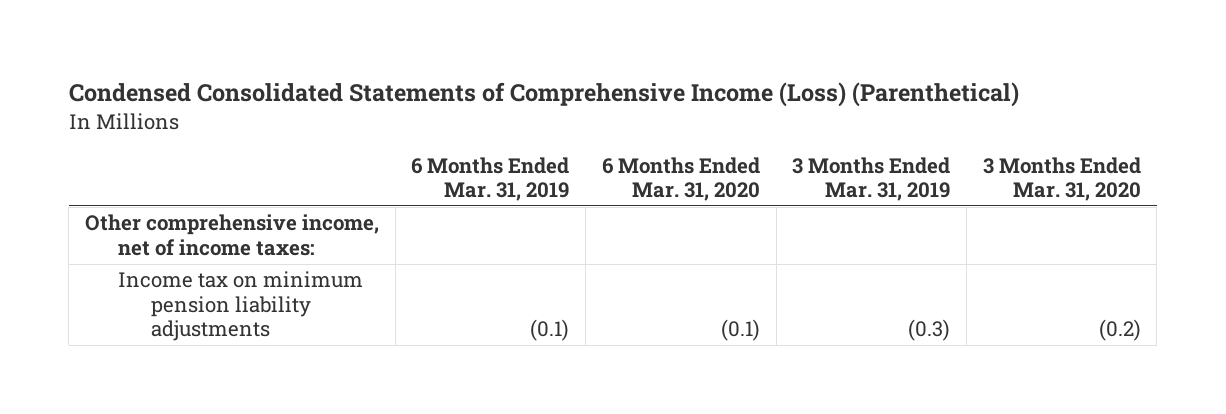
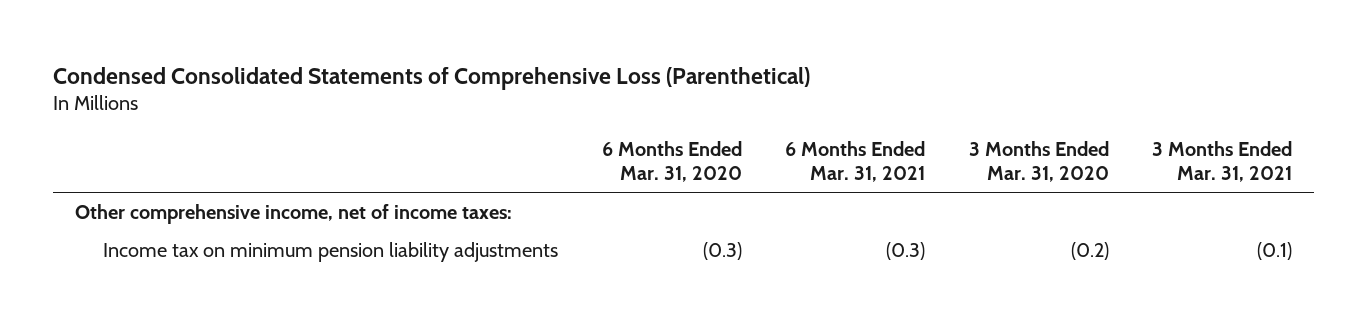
[68,81,1019,107] Condensed Consolidated Statements of Comprehensive Income (Loss) (Parenthetical) -> [52,66,810,90] Condensed Consolidated Statements of Comprehensive Loss (Parenthetical)
[411,156,570,202] 6 Months Ended Mar. 31, 2019 -> none
[792,156,951,202] 3 Months Ended Mar. 31, 2019 -> none
none -> [785,141,926,182] 6 Months Ended Mar. 31, 2021
none -> [1152,141,1293,182] 3 Months Ended Mar. 31, 2021
[720,319,760,342] (0.1) -> [702,241,742,260] (0.3)

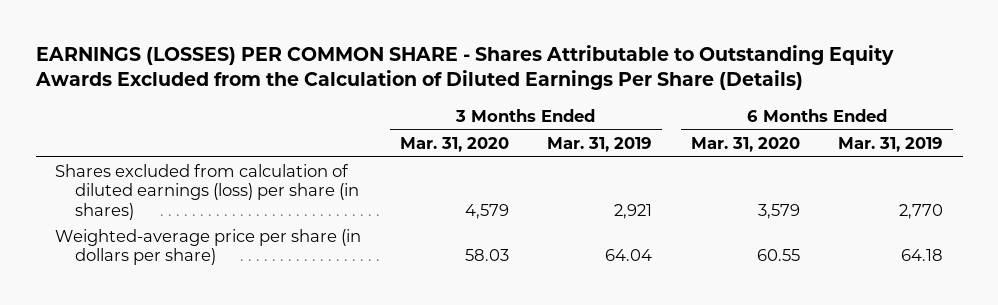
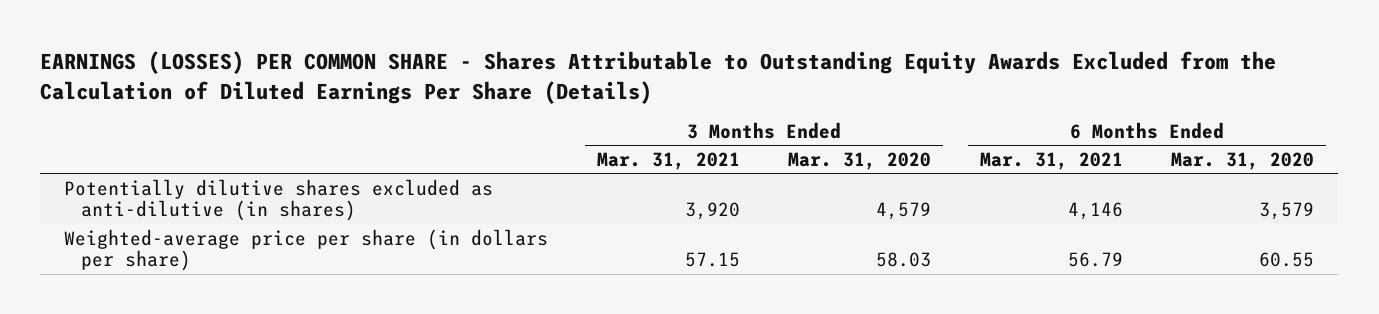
[547,136,653,152] Mar. 31, 2019 -> none
[838,136,944,152] Mar. 31, 2019 -> none
none -> [596,151,740,170] Mar. 31, 2021
none -> [979,151,1123,170] Mar. 31, 2021
[55,164,359,220] Shares excluded from calculation of diluted earnings (loss) per share (in shares) -> [64,178,494,222] Potentially dilutive shares excluded as anti-dilutive (in shares)

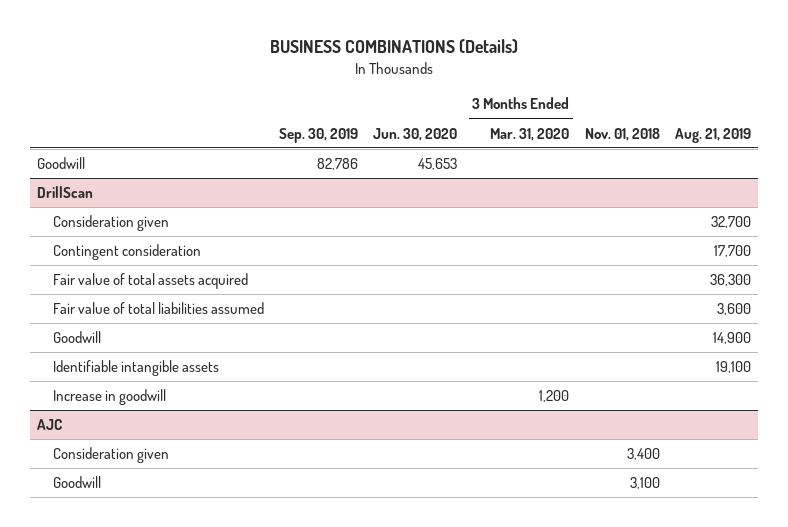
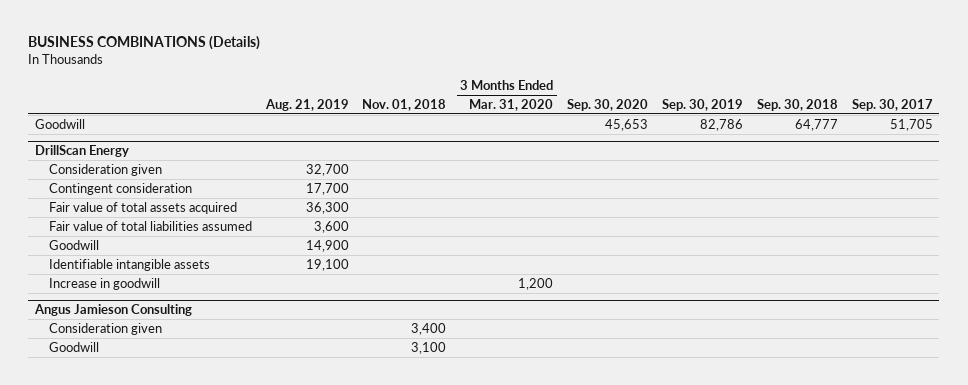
[373,127,458,141] Jun. 30, 2020 -> none
none -> [567,98,649,111] Sep. 30, 2020
none -> [756,98,838,111] Sep. 30, 2018
none -> [851,98,933,111] Sep. 30, 2017
[37,186,94,199] DrillScan -> [35,145,130,158] DrillScan Energy
[37,419,63,431] AJC -> [34,304,193,317] Angus Jamieson Consulting

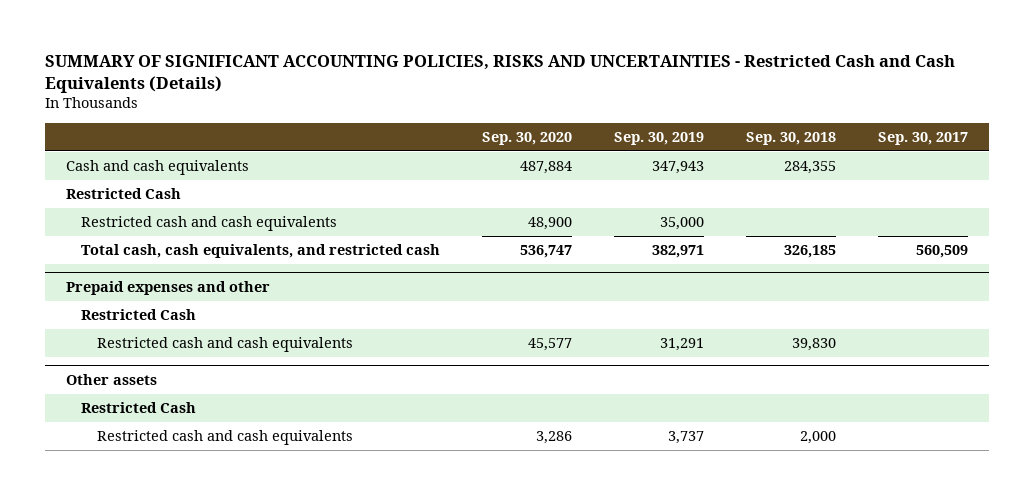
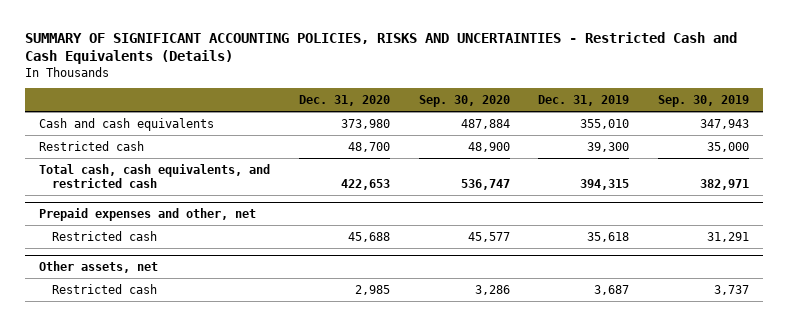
[746,131,837,145] Sep. 30, 2018 -> none
[878,131,969,145] Sep. 30, 2017 -> none
none -> [299,94,391,106] Dec. 31, 2020
none -> [538,94,630,106] Dec. 31, 2019
[65,188,181,200] Restricted Cash -> none
[81,216,338,232] Restricted cash and cash equivalents -> [39,140,145,151] Restricted cash
[81,309,197,321] Restricted Cash -> none
[81,402,197,414] Restricted Cash -> none
[65,281,270,296] Prepaid expenses and other -> [39,207,257,221] Prepaid expenses and other, net
[97,337,354,353] Restricted cash and cash equivalents -> [52,230,158,241] Restricted cash
[65,374,157,386] Other assets -> [39,260,159,273] Other assets, net
[97,430,354,446] Restricted cash and cash equivalents -> [52,283,158,294] Restricted cash

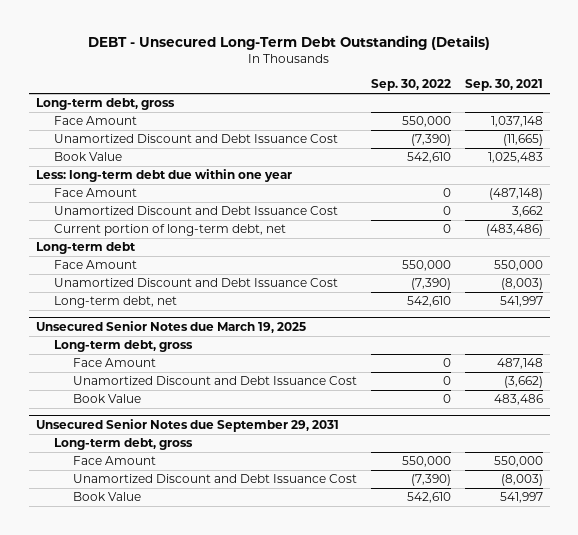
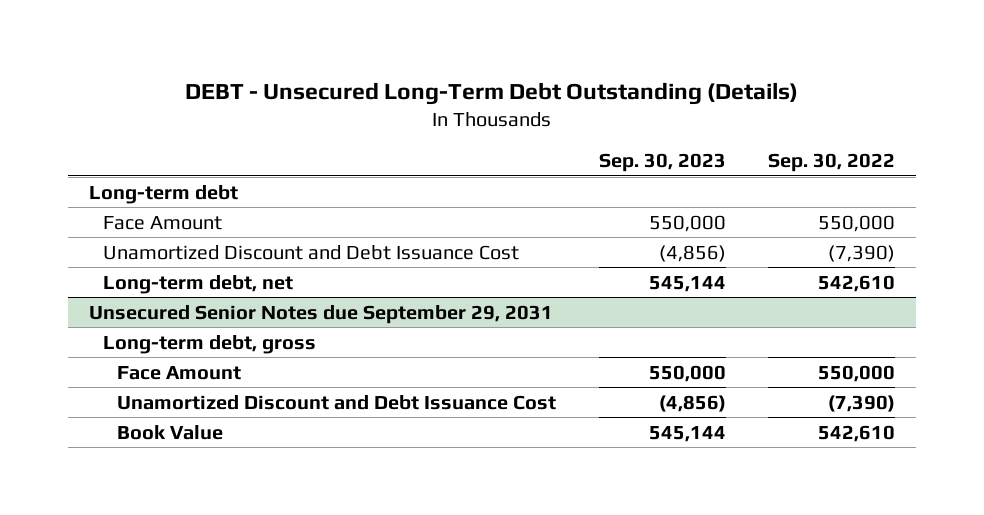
[464,79,543,92] Sep. 30, 2021 -> none
none -> [598,153,726,173] Sep. 30, 2023
[35,98,175,111] Long-term debt, gross -> none
[54,116,138,126] Face Amount -> none
[54,134,339,144] Unamortized Discount and Debt Issuance Cost -> none
[54,152,123,162] Book Value -> none
[35,169,292,183] Less: long-term debt due within one year -> none
[54,188,138,198] Face Amount -> none
[54,206,339,216] Unamortized Discount and Debt Issuance Cost -> none
[54,224,287,237] Current portion of long-term debt, net -> none
[35,320,306,333] Unsecured Senior Notes due March 19, 2025 -> none
[54,340,194,353] Long-term debt, gross -> none
[72,358,156,368] Face Amount -> none
[72,376,357,386] Unamortized Discount and Debt Issuance Cost -> none
[72,394,141,404] Book Value -> none

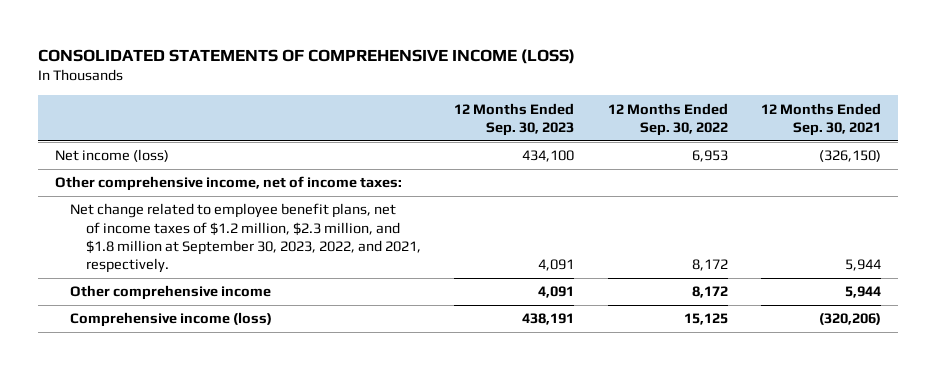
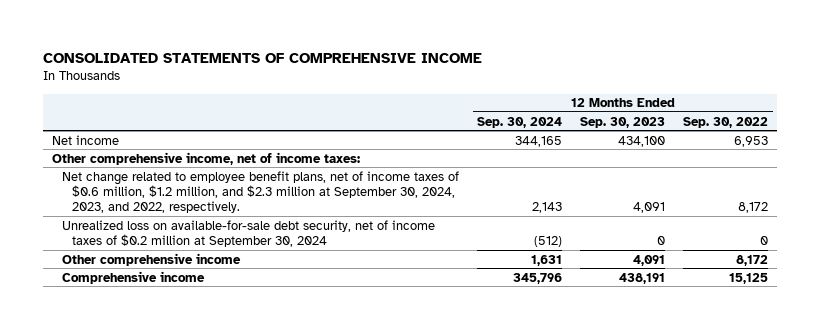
[38,48,576,64] CONSOLIDATED STATEMENTS OF COMPREHENSIVE INCOME (LOSS) -> [42,52,482,63] CONSOLIDATED STATEMENTS OF COMPREHENSIVE INCOME
[761,102,882,136] 12 Months Ended Sep. 30, 2021 -> none
none -> [477,116,563,128] Sep. 30, 2024
[54,149,169,163] Net income (loss) -> [51,134,119,145] Net income
[70,203,421,273] Net change related to employee benefit plans, net of income taxes of $1.2 million, $2.3 million, and $1.8 million at September 30, 2023, 2022, and 2021, respectively. -> [62,170,460,214] Net change related to employee benefit plans, net of income taxes of $0.6 million, $1.2 million, and $2.3 million at September 30, 2024, 2023, and 2022, respectively.
none -> [62,219,436,247] Unrealized loss on available-for-sale debt security, net of income taxes of $0.2 million at September 30, 2024
[70,312,273,328] Comprehensive income (loss) -> [62,270,206,284] Comprehensive income

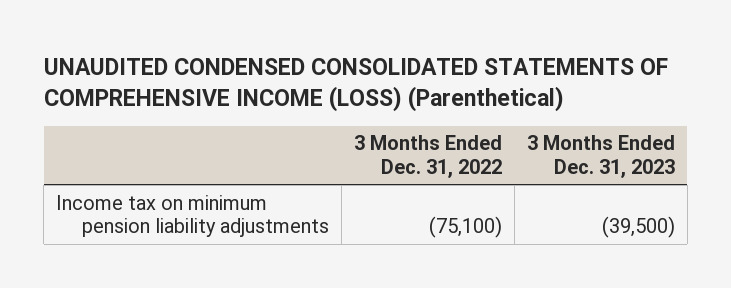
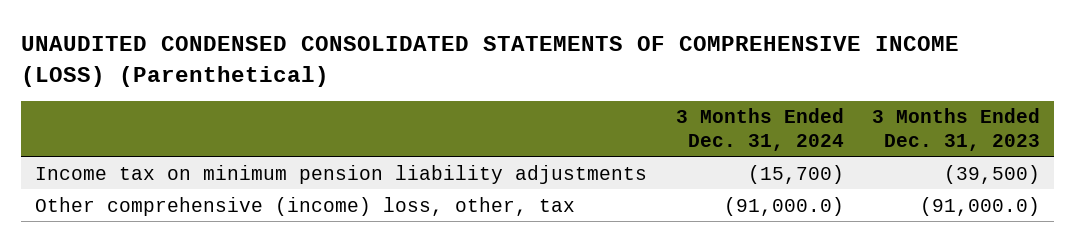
[353,135,502,178] 3 Months Ended Dec. 31, 2022 -> none
none -> [675,108,844,151] 3 Months Ended Dec. 31, 2024
none -> [35,196,576,216] Other comprehensive (income) loss, other, tax

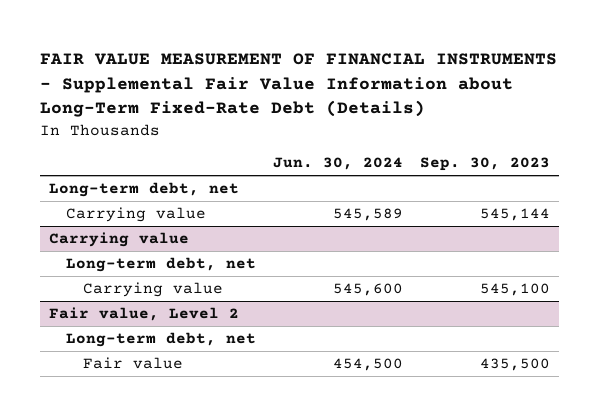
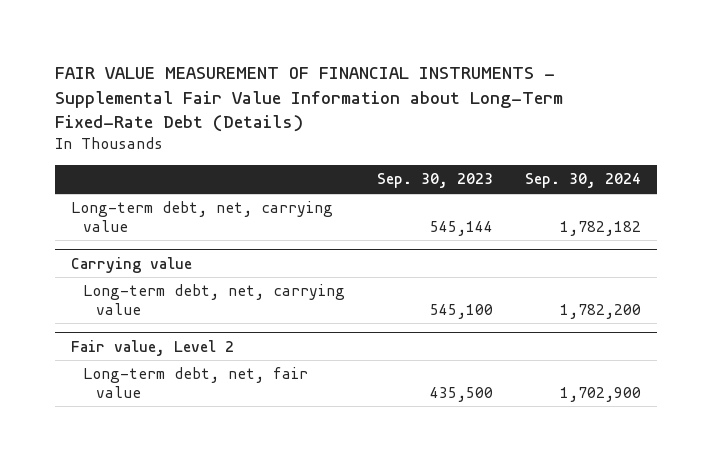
[273,157,404,171] Jun. 30, 2024 -> none
none -> [524,173,641,189] Sep. 30, 2024
[48,181,239,197] Long-term debt, net -> none
[65,206,206,222] Carrying value -> [70,201,333,232] Long-term debt, net, carrying value
[65,256,256,272] Long-term debt, net -> none
[83,281,224,297] Carrying value -> [83,284,346,315] Long-term debt, net, carrying value
[65,331,256,347] Long-term debt, net -> none
[83,356,184,369] Fair value -> [83,367,309,398] Long-term debt, net, fair value

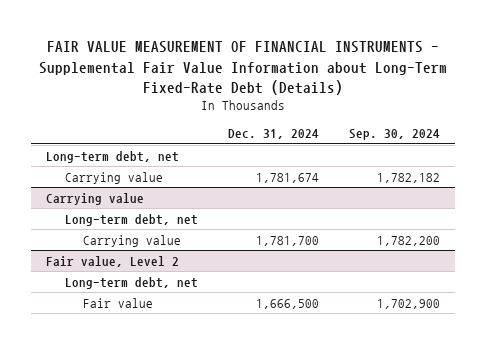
[377,173,494,189] Sep. 30, 2023 -> none
none -> [228,129,320,140] Dec. 31, 2024
none -> [46,150,180,163] Long-term debt, net
[70,201,333,232] Long-term debt, net, carrying value -> [64,171,163,184] Carrying value
none -> [64,213,198,226] Long-term debt, net
[83,284,346,315] Long-term debt, net, carrying value -> [83,234,182,247] Carrying value
none -> [64,276,198,289] Long-term debt, net
[83,367,309,398] Long-term debt, net, fair value -> [83,297,154,308] Fair value

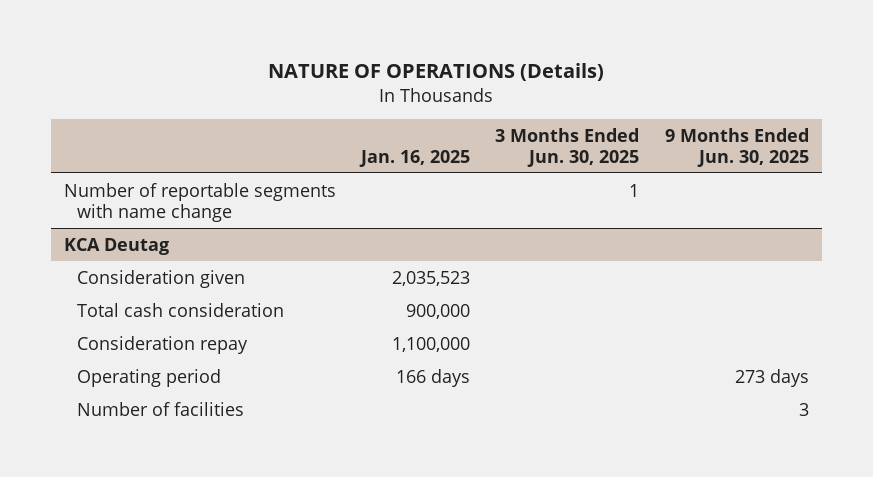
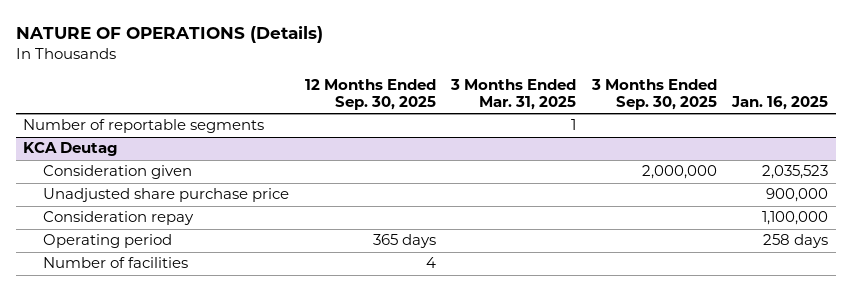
[495,127,640,167] 3 Months Ended Jun. 30, 2025 -> none
[664,127,809,167] 9 Months Ended Jun. 30, 2025 -> none
none -> [304,79,436,111] 12 Months Ended Sep. 30, 2025
none -> [450,79,577,111] 3 Months Ended Mar. 31, 2025
none -> [590,79,717,111] 3 Months Ended Sep. 30, 2025
[63,182,336,222] Number of reportable segments with name change -> [23,119,265,134] Number of reportable segments
[76,302,284,317] Total cash consideration -> [43,188,290,203] Unadjusted share purchase price
[396,368,471,387] 166 days -> [763,234,829,249] 258 days

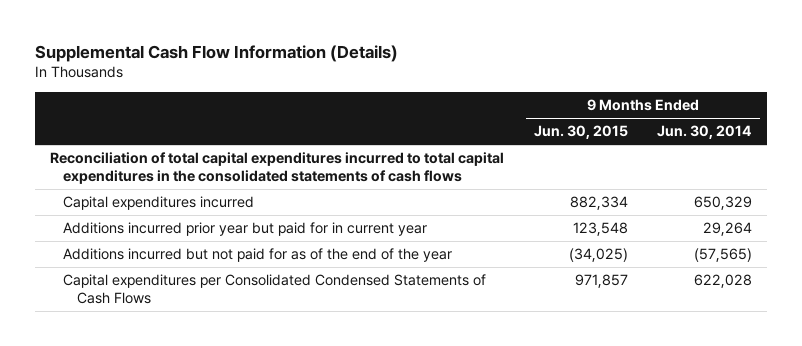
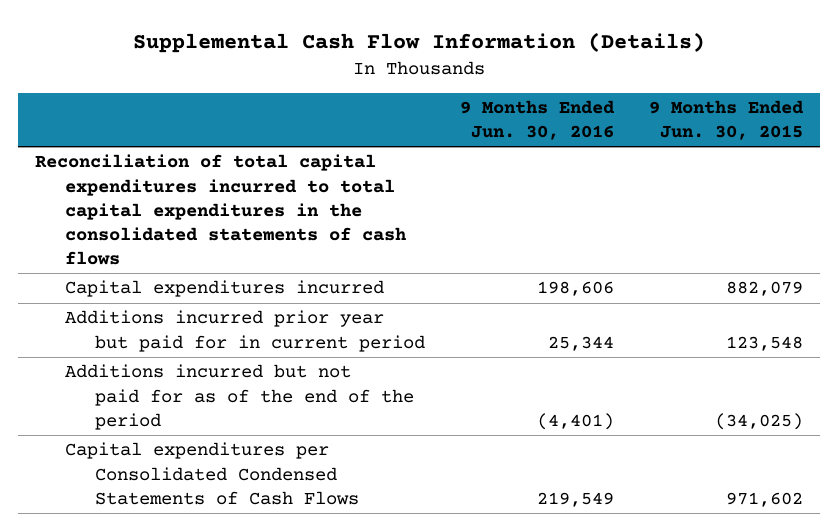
[657,125,753,140] Jun. 30, 2014 -> none
none -> [460,100,616,141] 9 Months Ended Jun. 30, 2016
[569,196,628,211] 882,334 -> [725,281,803,297] 882,079
[63,222,428,237] Additions incurred prior year but paid for in current year -> [65,310,426,352] Additions incurred prior year but paid for in current period
[63,248,453,263] Additions incurred but not paid for as of the end of the year -> [65,364,415,430] Additions incurred but not paid for as of the end of the period
[574,274,628,289] 971,857 -> [725,491,803,507] 971,602

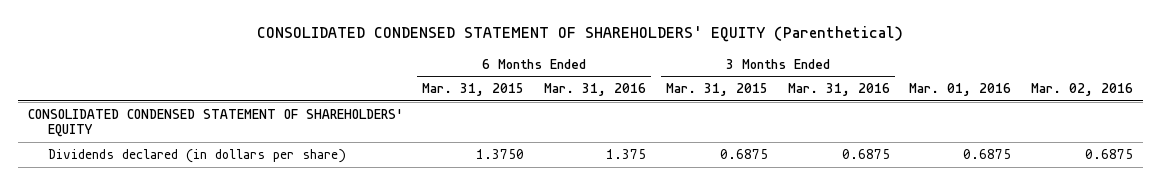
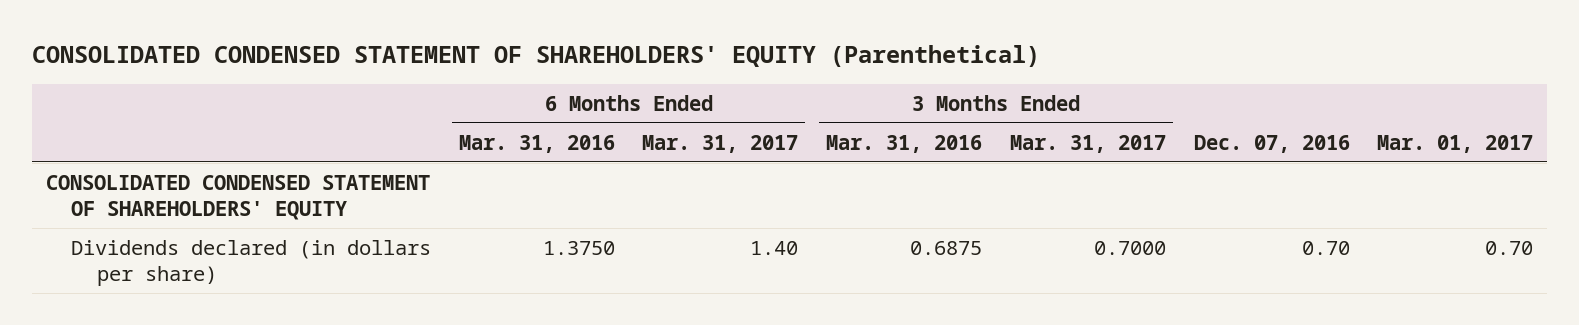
[422,83,525,97] Mar. 31, 2015 -> none
[665,83,768,97] Mar. 31, 2015 -> none
[909,83,1012,97] Mar. 01, 2016 -> none
[1031,83,1134,97] Mar. 02, 2016 -> none
none -> [642,134,799,153] Mar. 31, 2017
none -> [1009,134,1166,153] Mar. 31, 2017
none -> [1193,134,1350,153] Dec. 07, 2016
none -> [1377,134,1534,153] Mar. 01, 2017
[606,148,647,159] 1.375 -> [542,240,615,255] 1.3750

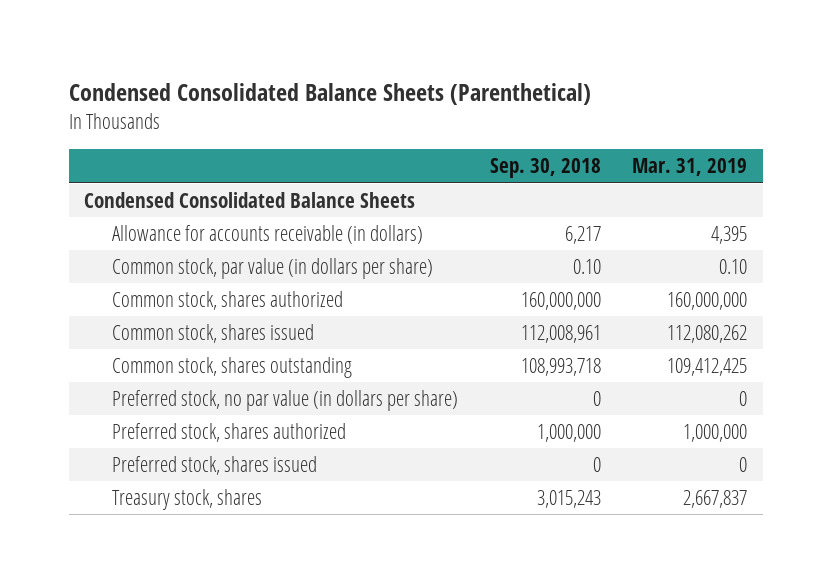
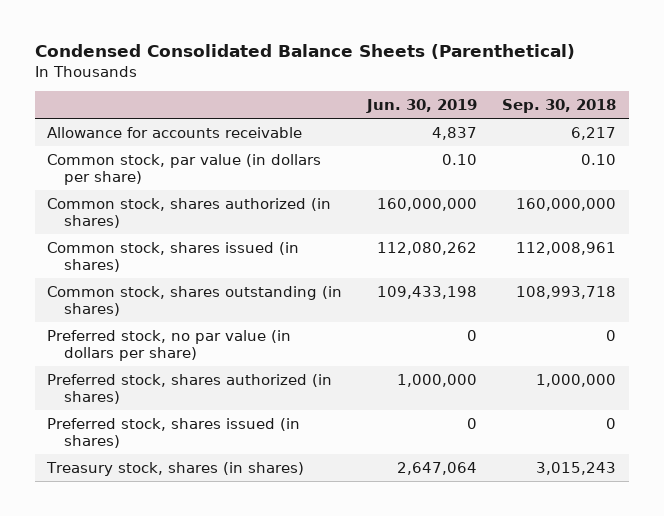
[632,158,748,177] Mar. 31, 2019 -> none
none -> [366,98,478,113] Jun. 30, 2019
[84,191,416,208] Condensed Consolidated Balance Sheets -> none
[112,224,424,244] Allowance for accounts receivable (in dollars) -> [47,126,303,138] Allowance for accounts receivable
[112,290,344,310] Common stock, shares authorized -> [47,197,332,228] Common stock, shares authorized (in shares)
[112,323,315,343] Common stock, shares issued -> [47,241,300,272] Common stock, shares issued (in shares)
[112,356,353,378] Common stock, shares outstanding -> [47,285,343,316] Common stock, shares outstanding (in shares)
[112,422,347,442] Preferred stock, shares authorized -> [47,373,333,404] Preferred stock, shares authorized (in shares)
[112,455,318,475] Preferred stock, shares issued -> [47,417,301,448] Preferred stock, shares issued (in shares)
[112,488,263,510] Treasury stock, shares -> [46,461,305,476] Treasury stock, shares (in shares)

